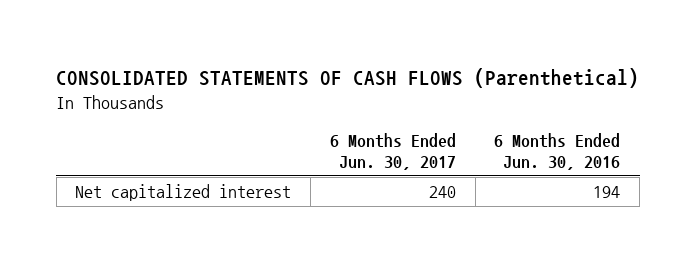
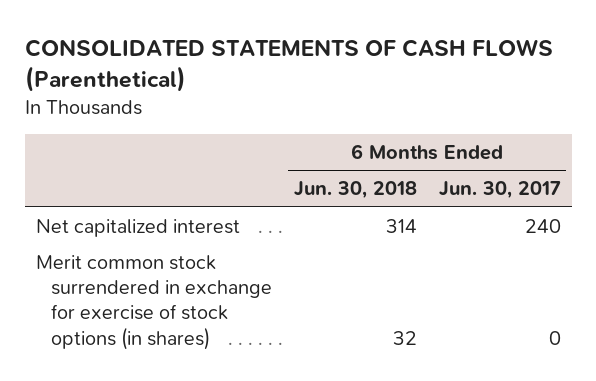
[494,132,621,170] 6 Months Ended Jun. 30, 2016 -> none
none -> [293,181,417,200] Jun. 30, 2018
none -> [35,255,272,350] Merit common stock surrendered in exchange for exercise of stock options (in shares)

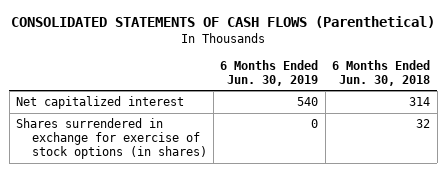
[438,181,561,200] Jun. 30, 2017 -> none
none -> [220,59,319,86] 6 Months Ended Jun. 30, 2019
[35,255,272,350] Merit common stock surrendered in exchange for exercise of stock options (in shares) -> [16,118,207,159] Shares surrendered in exchange for exercise of stock options (in shares)

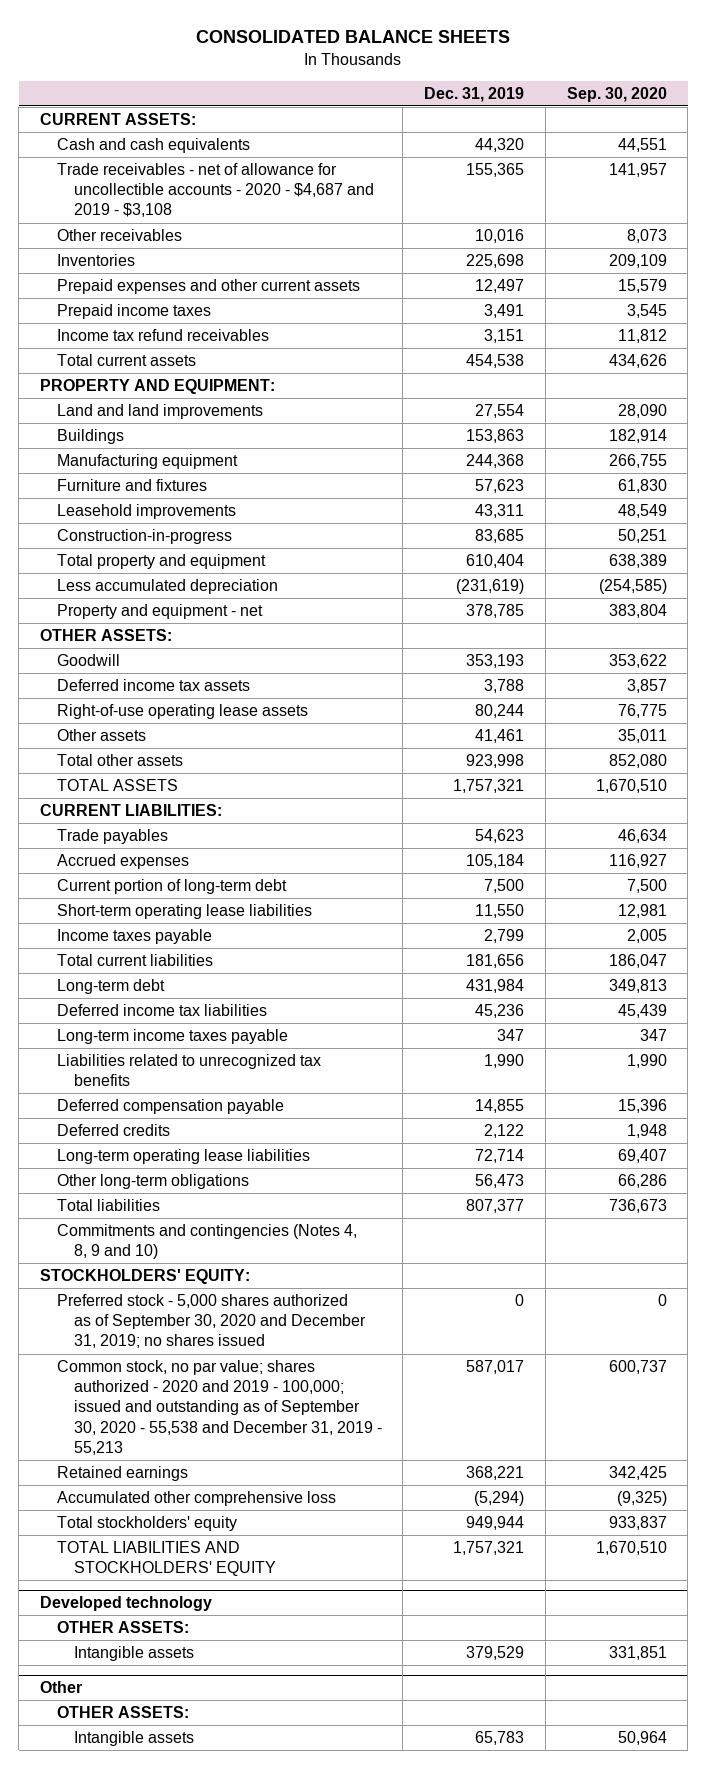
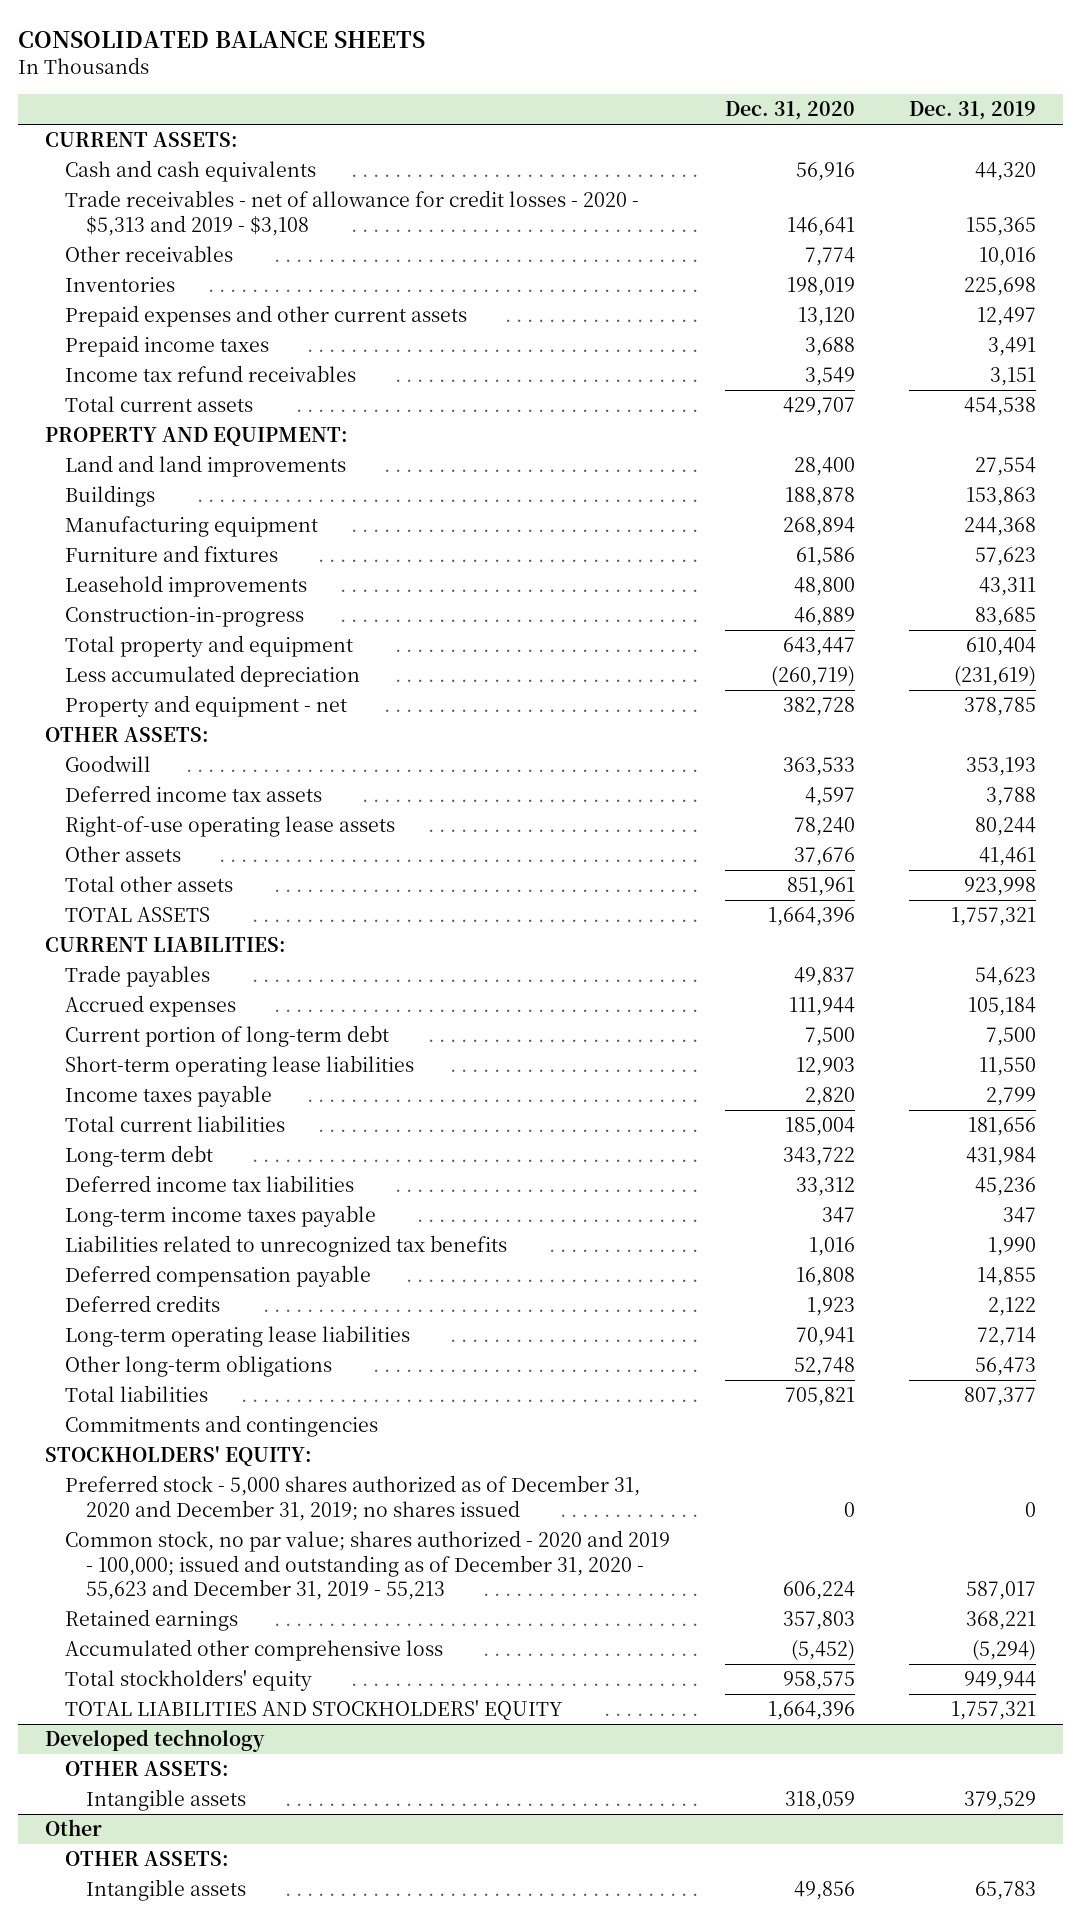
[566,86,667,102] Sep. 30, 2020 -> none
none -> [724,100,855,120] Dec. 31, 2020
[56,163,374,218] Trade receivables - net of allowance for uncollectible accounts - 2020 - $4,687 and 2019 - $3,108 -> [65,190,640,236] Trade receivables - net of allowance for credit losses - 2020 - $5,313 and 2019 - $3,108
[56,1224,357,1260] Commitments and contingencies (Notes 4, 8, 9 and 10) -> [65,1415,379,1438] Commitments and contingencies
[56,1294,366,1349] Preferred stock - 5,000 shares authorized as of September 30, 2020 and December 31, 2019; no shares issued -> [65,1475,641,1521] Preferred stock - 5,000 shares authorized as of December 31, 2020 and December 31, 2019; no shares issued
[56,1360,382,1455] Common stock, no par value; shares authorized - 2020 and 2019 - 100,000; issued and outstanding as of September 30, 2020 - 55,538 and December 31, 2019 - 55,213 -> [65,1530,671,1601] Common stock, no par value; shares authorized - 2020 and 2019 - 100,000; issued and outstanding as of December 31, 2020 - 55,623 and December 31, 2019 - 55,213

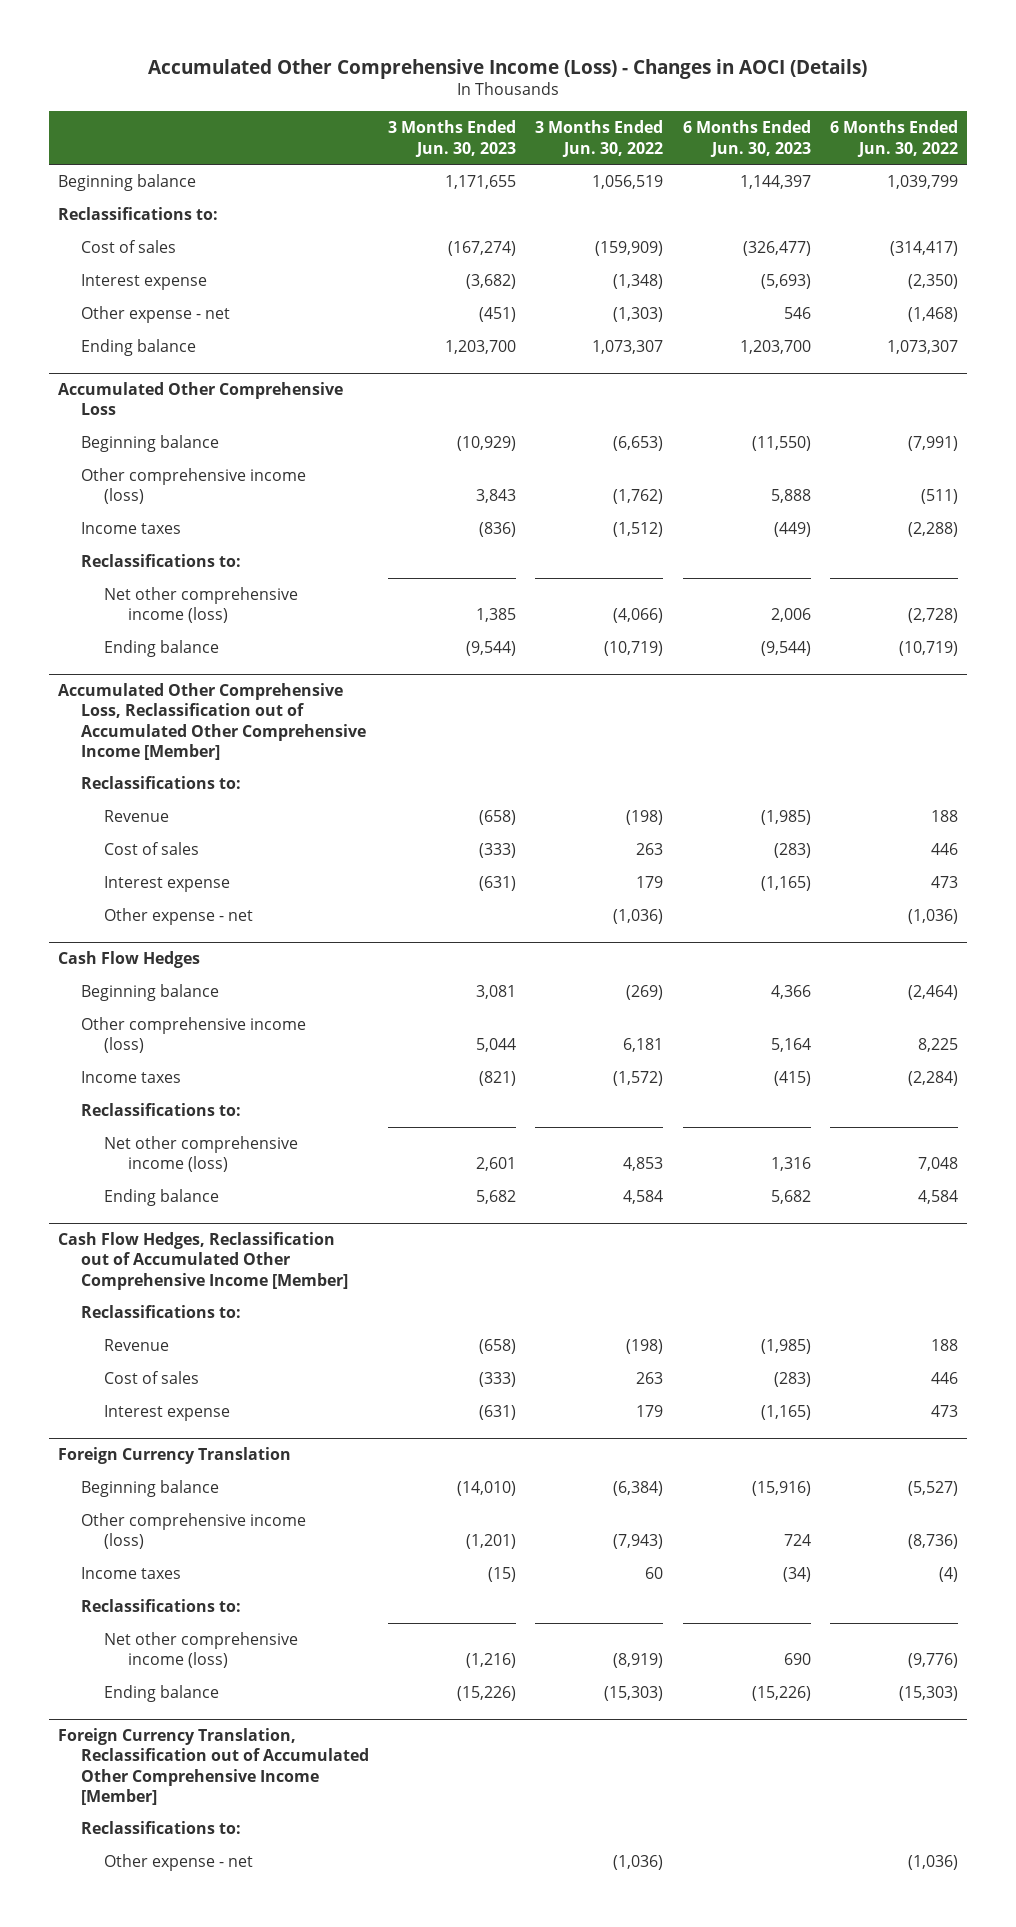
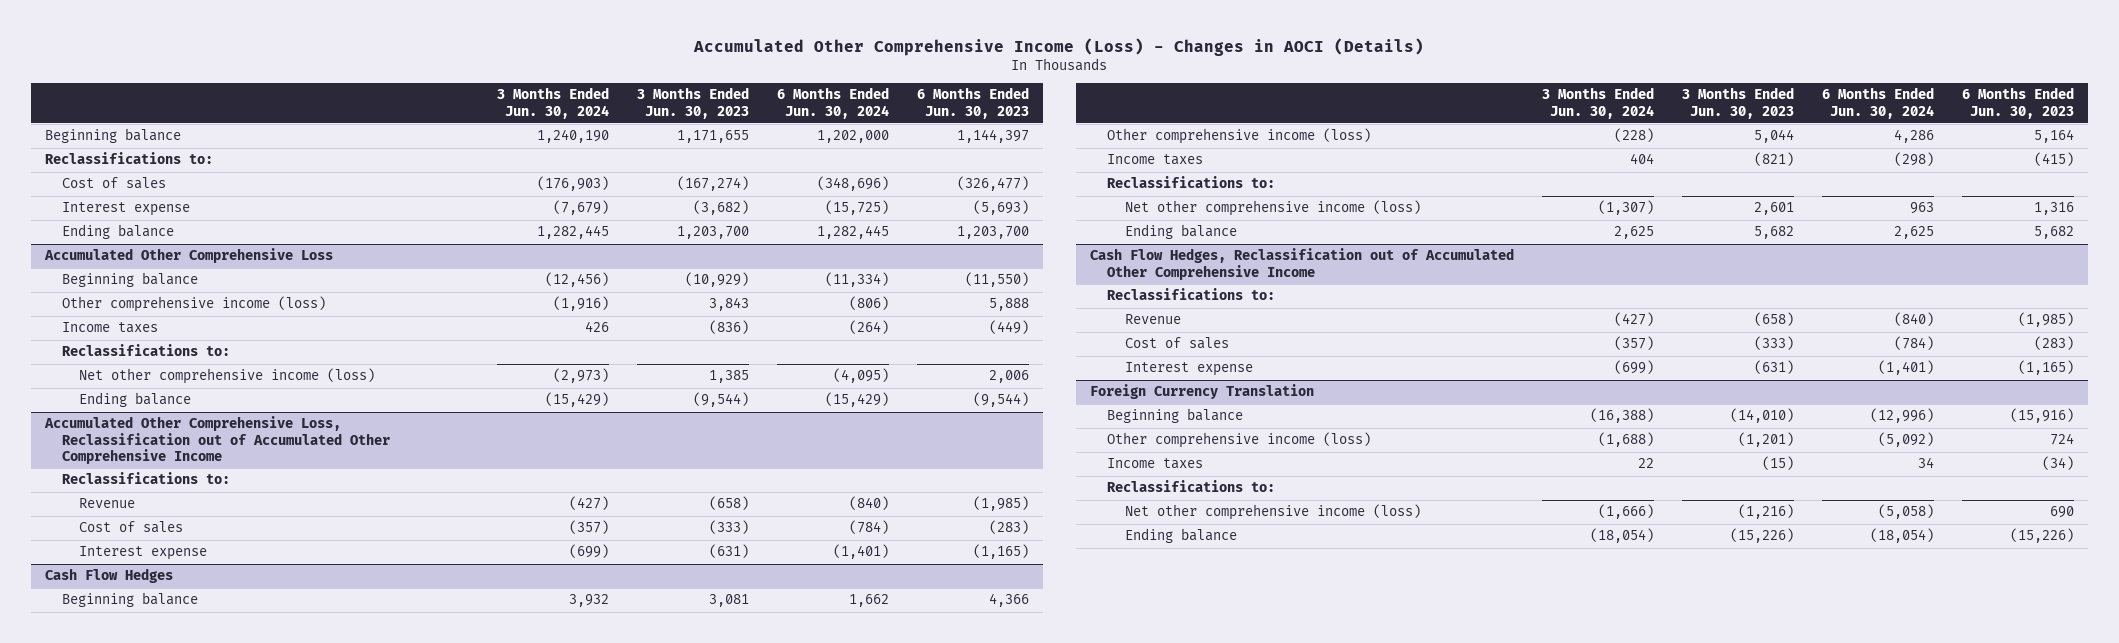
[535,120,664,157] 3 Months Ended Jun. 30, 2022 -> none
[829,120,958,157] 6 Months Ended Jun. 30, 2022 -> none
none -> [496,87,609,119] 3 Months Ended Jun. 30, 2024
none -> [776,87,889,119] 6 Months Ended Jun. 30, 2024
[81,305,231,323] Other expense - net -> none
[58,683,367,760] Accumulated Other Comprehensive Loss, Reclassification out of Accumulated Other Comprehensive Income [Member] -> [43,416,390,465] Accumulated Other Comprehensive Loss, Reclassification out of Accumulated Other Comprehensive Income
[104,907,254,925] Other expense - net -> none
[58,1232,349,1290] Cash Flow Hedges, Reclassification out of Accumulated Other Comprehensive Income [Member] -> [1090,248,1515,280] Cash Flow Hedges, Reclassification out of Accumulated Other Comprehensive Income
[58,1728,370,1805] Foreign Currency Translation, Reclassification out of Accumulated Other Comprehensive Income [Member] -> none
[81,1820,242,1834] Reclassifications to: -> none
[104,1853,254,1871] Other expense - net -> none

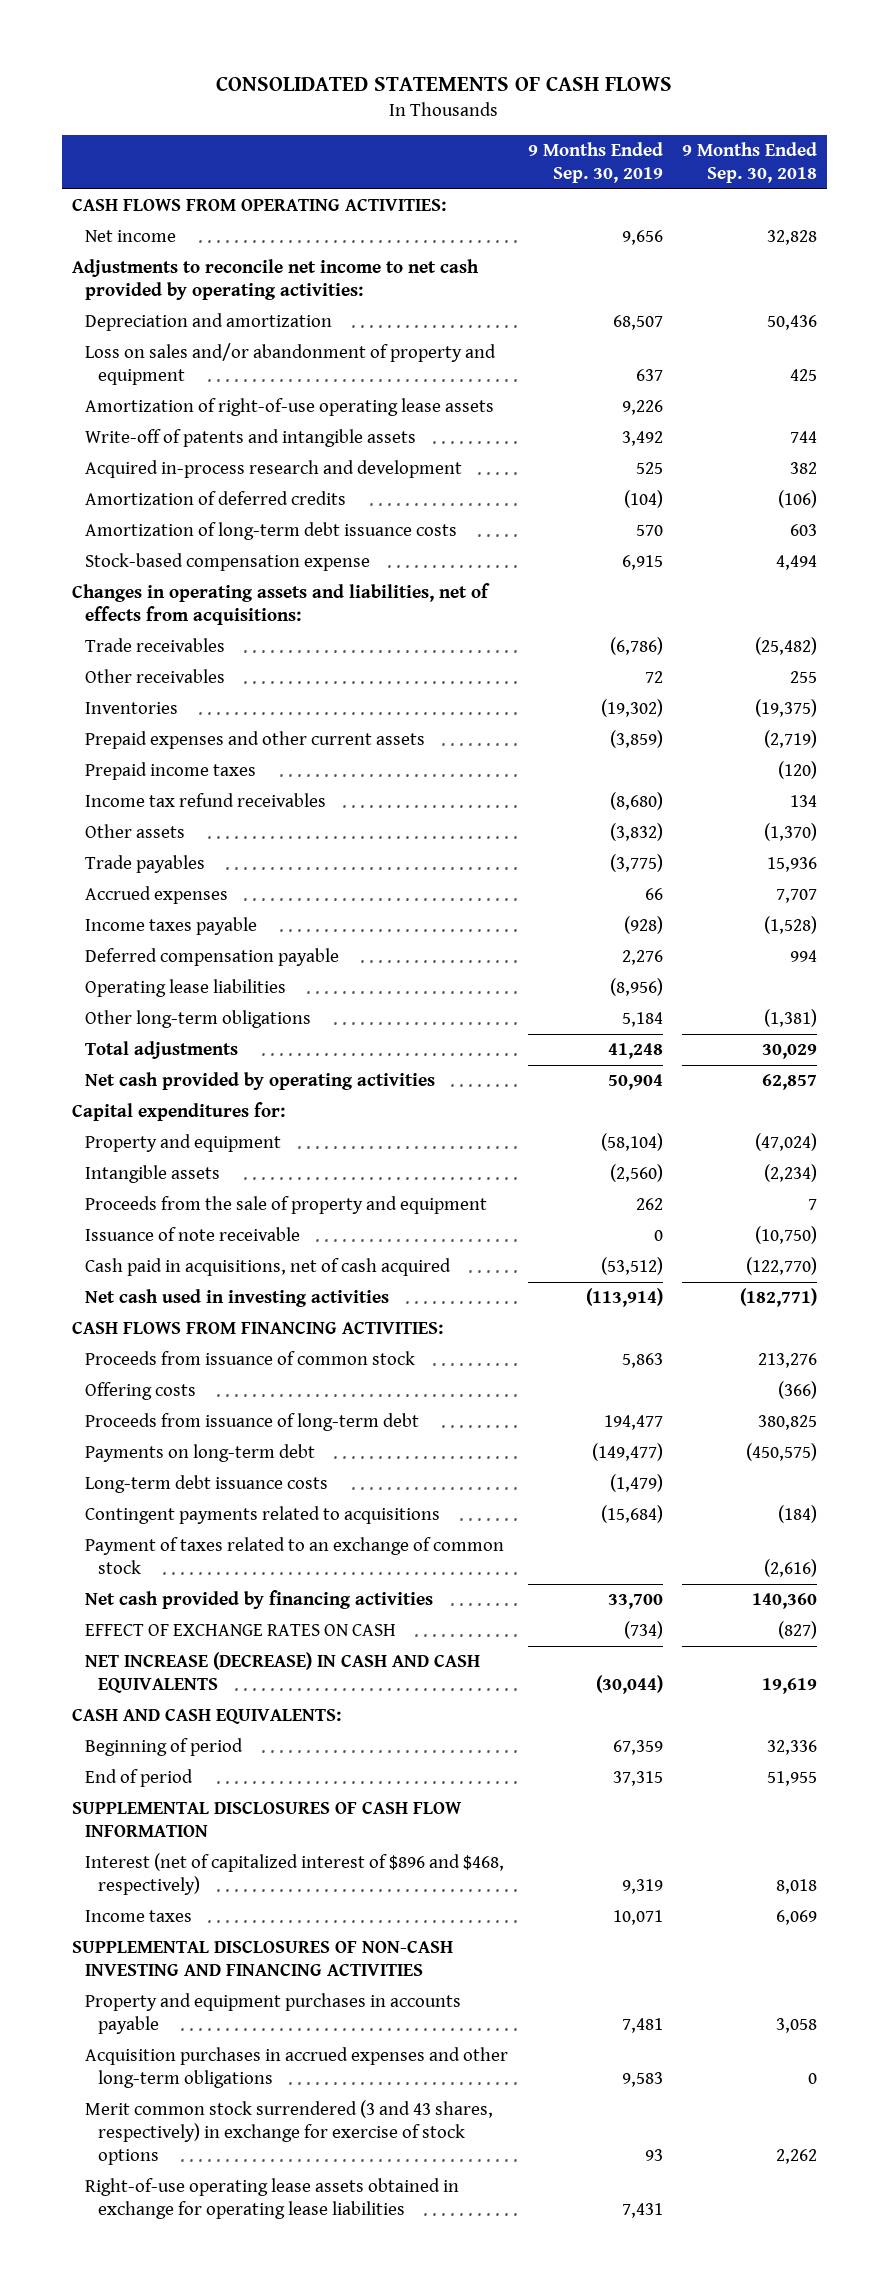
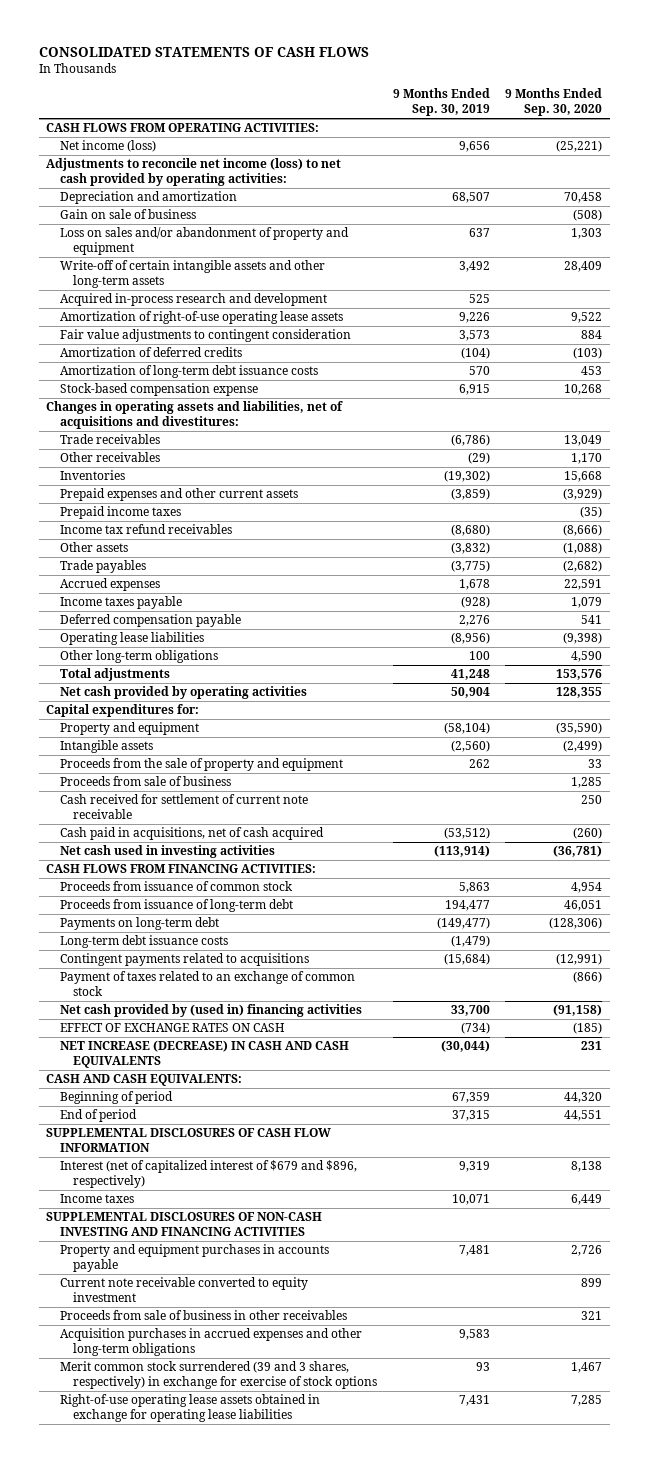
[682,142,818,183] 9 Months Ended Sep. 30, 2018 -> none
none -> [505,88,603,117] 9 Months Ended Sep. 30, 2020
[85,230,177,243] Net income -> [59,140,156,153] Net income (loss)
[71,259,479,301] Adjustments to reconcile net income to net cash provided by operating activities: -> [46,158,342,187] Adjustments to reconcile net income (loss) to net cash provided by operating activities:
none -> [59,209,196,220] Gain on sale of business
[85,429,417,448] Write-off of patents and intangible assets -> [59,260,325,289] Write-off of certain intangible assets and other long-term assets
[85,398,495,417] Amortization of right-of-use operating lease assets -> [59,311,343,325] Amortization of right-of-use operating lease assets
none -> [59,329,351,343] Fair value adjustments to contingent consideration
[71,583,490,626] Changes in operating assets and liabilities, net of effects from acquisitions: -> [46,401,344,430] Changes in operating assets and liabilities, net of acquisitions and divestitures:
[644,671,663,684] 72 -> [467,452,490,465] (29)
[644,888,663,901] 66 -> [458,579,490,591] 1,678
[621,1012,663,1028] 5,184 -> [468,651,490,661] 100
[85,1227,301,1242] Issuance of note receivable -> none
none -> [59,776,231,787] Proceeds from sale of business
none -> [59,794,308,820] Cash received for settlement of current note receivable
[85,1382,197,1401] Offering costs -> none
[85,1590,434,1610] Net cash provided by financing activities -> [59,1004,362,1018] Net cash provided by (used in) financing activities
[85,1853,505,1896] Interest (net of capitalized interest of $896 and $468, respectively) -> [59,1160,357,1189] Interest (net of capitalized interest of $679 and $896, respectively)
none -> [59,1277,308,1303] Current note receivable converted to equity investment
none -> [59,1310,347,1321] Proceeds from sale of business in other receivables
[85,2100,494,2166] Merit common stock surrendered (3 and 43 shares, respectively) in exchange for exercise of stock options -> [59,1361,378,1390] Merit common stock surrendered (39 and 3 shares, respectively) in exchange for exercise of stock options

